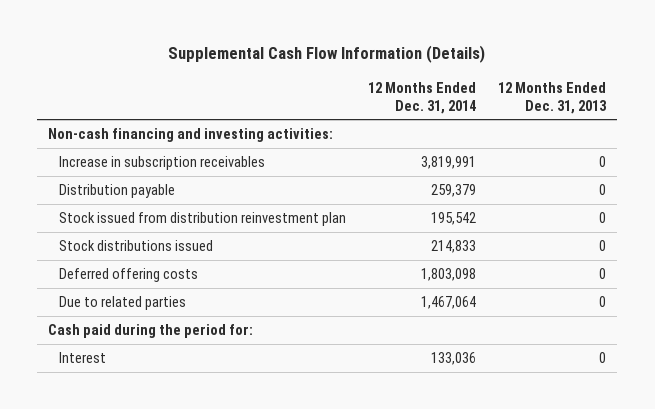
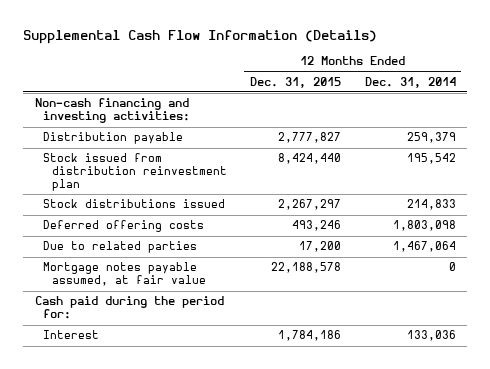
[498,81,608,114] 12 Months Ended Dec. 31, 2013 -> none
none -> [250,76,342,88] Dec. 31, 2015
[58,155,265,170] Increase in subscription receivables -> none
none -> [43,262,207,287] Mortgage notes payable assumed, at fair value

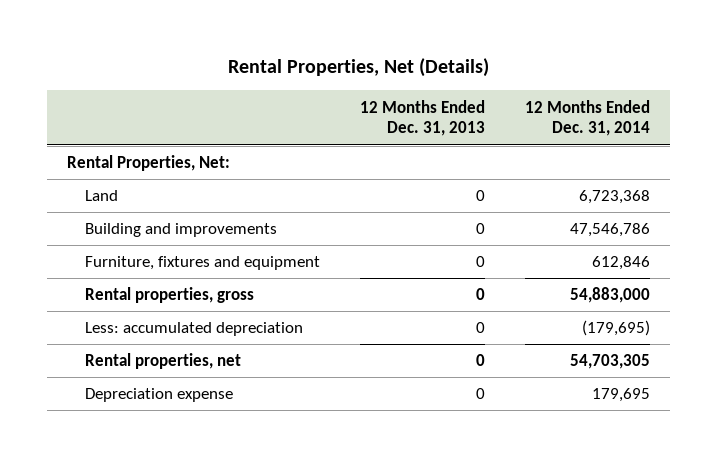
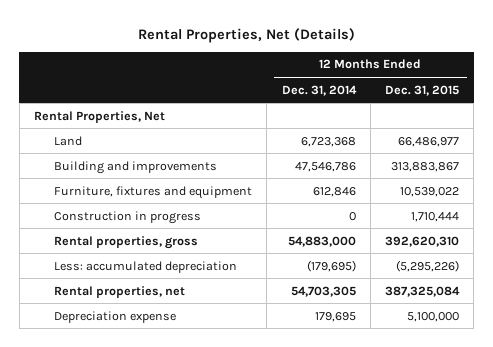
[359,99,485,137] 12 Months Ended Dec. 31, 2013 -> none
none -> [385,84,460,96] Dec. 31, 2015
[67,155,231,172] Rental Properties, Net: -> [34,110,166,123] Rental Properties, Net
none -> [53,210,201,224] Construction in progress

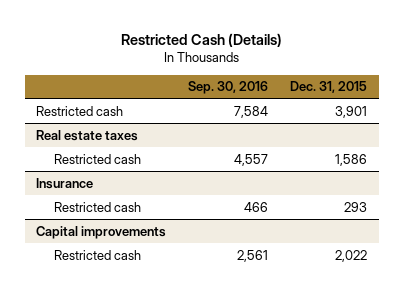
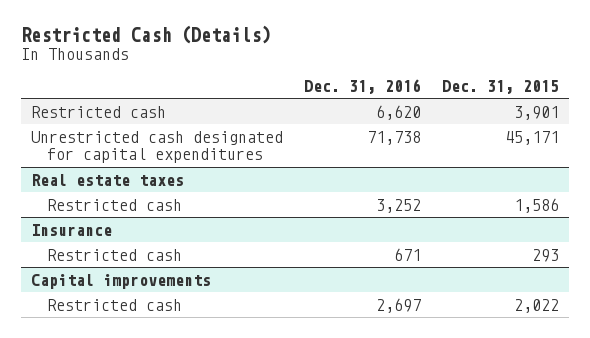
[188,81,269,95] Sep. 30, 2016 -> none
none -> [303,78,421,94] Dec. 31, 2016
none -> [31,130,284,164] Unrestricted cash designated for capital expenditures

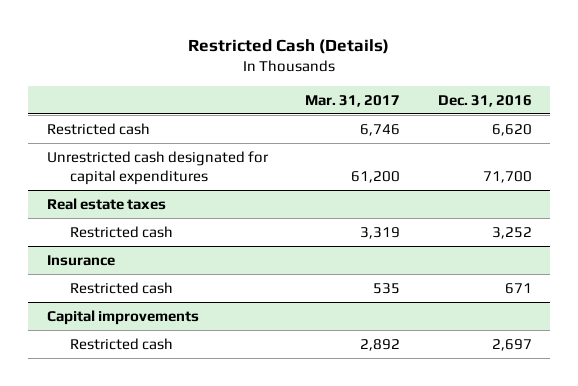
[441,79,559,94] Dec. 31, 2015 -> none
none -> [305,94,401,107] Mar. 31, 2017
[366,130,421,145] 71,738 -> [482,170,532,183] 71,700

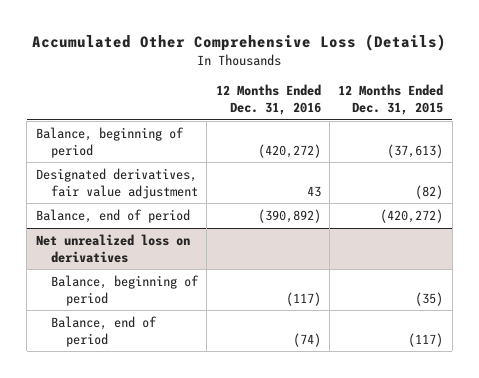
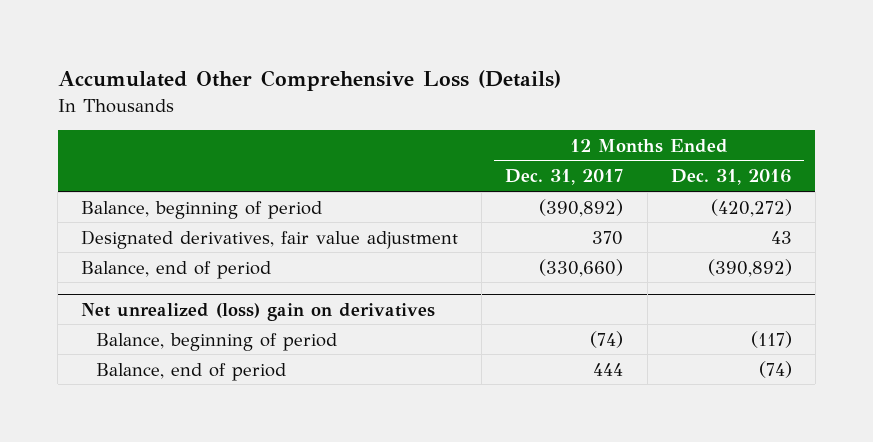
[338,84,444,115] 12 Months Ended Dec. 31, 2015 -> none
none -> [505,169,624,186] Dec. 31, 2017
[35,233,190,263] Net unrealized loss on derivatives -> [81,302,436,321] Net unrealized (loss) gain on derivatives

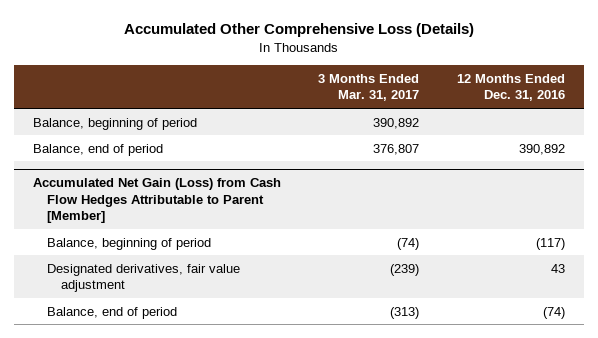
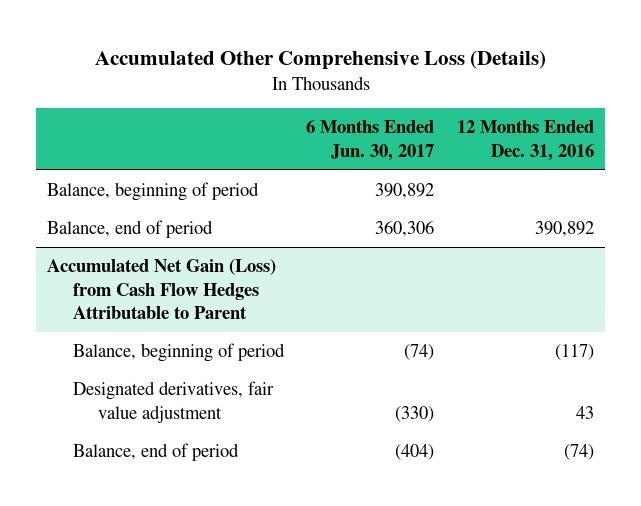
[318,73,420,102] 3 Months Ended Mar. 31, 2017 -> none
none -> [306,119,435,161] 6 Months Ended Jun. 30, 2017
[32,178,281,224] Accumulated Net Gain (Loss) from Cash Flow Hedges Attributable to Parent [Member] -> [47,258,277,320] Accumulated Net Gain (Loss) from Cash Flow Hedges Attributable to Parent

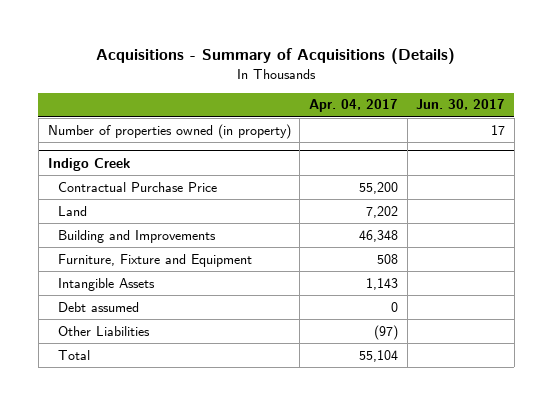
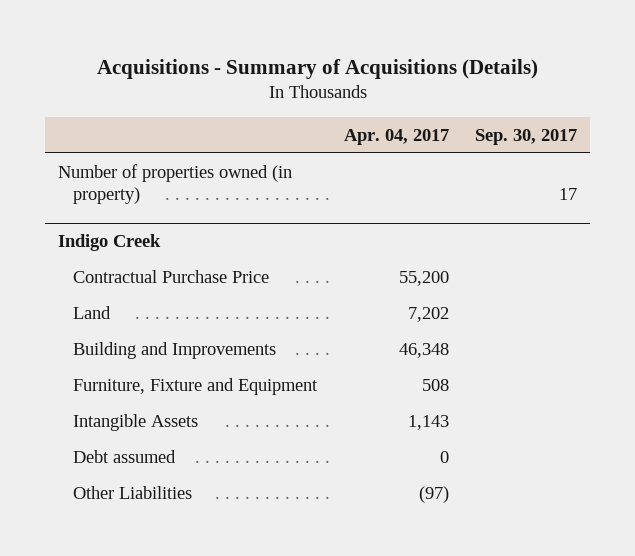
[416,99,506,111] Jun. 30, 2017 -> none
none -> [474,128,577,145] Sep. 30, 2017
[58,349,91,360] Total -> none

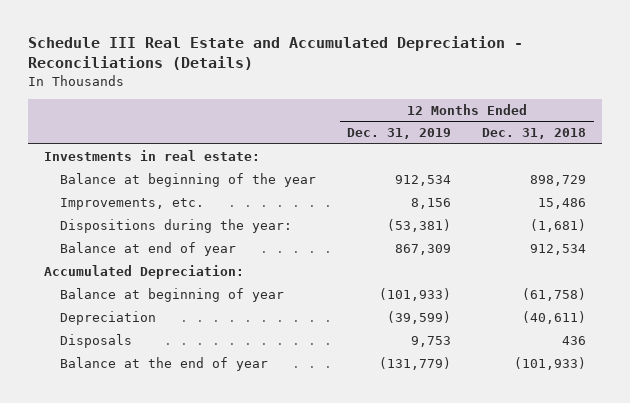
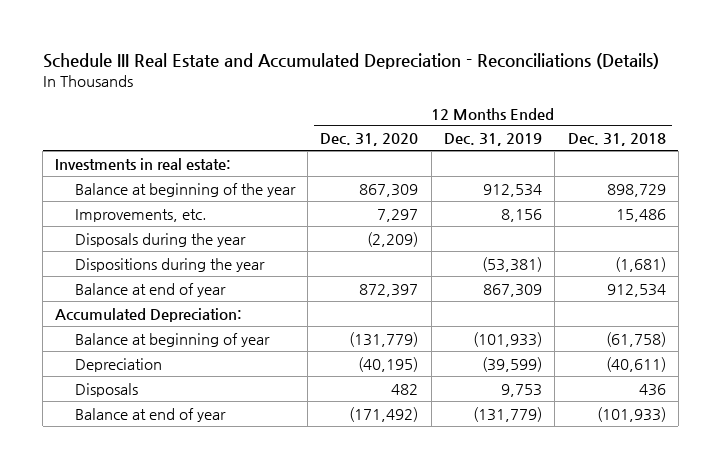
none -> [320,133,419,147] Dec. 31, 2020
none -> [74,232,246,247] Disposals during the year
[60,219,293,234] Dispositions during the year: -> [74,257,265,272] Dispositions during the year
[60,357,269,372] Balance at the end of year -> [74,407,226,422] Balance at end of year

